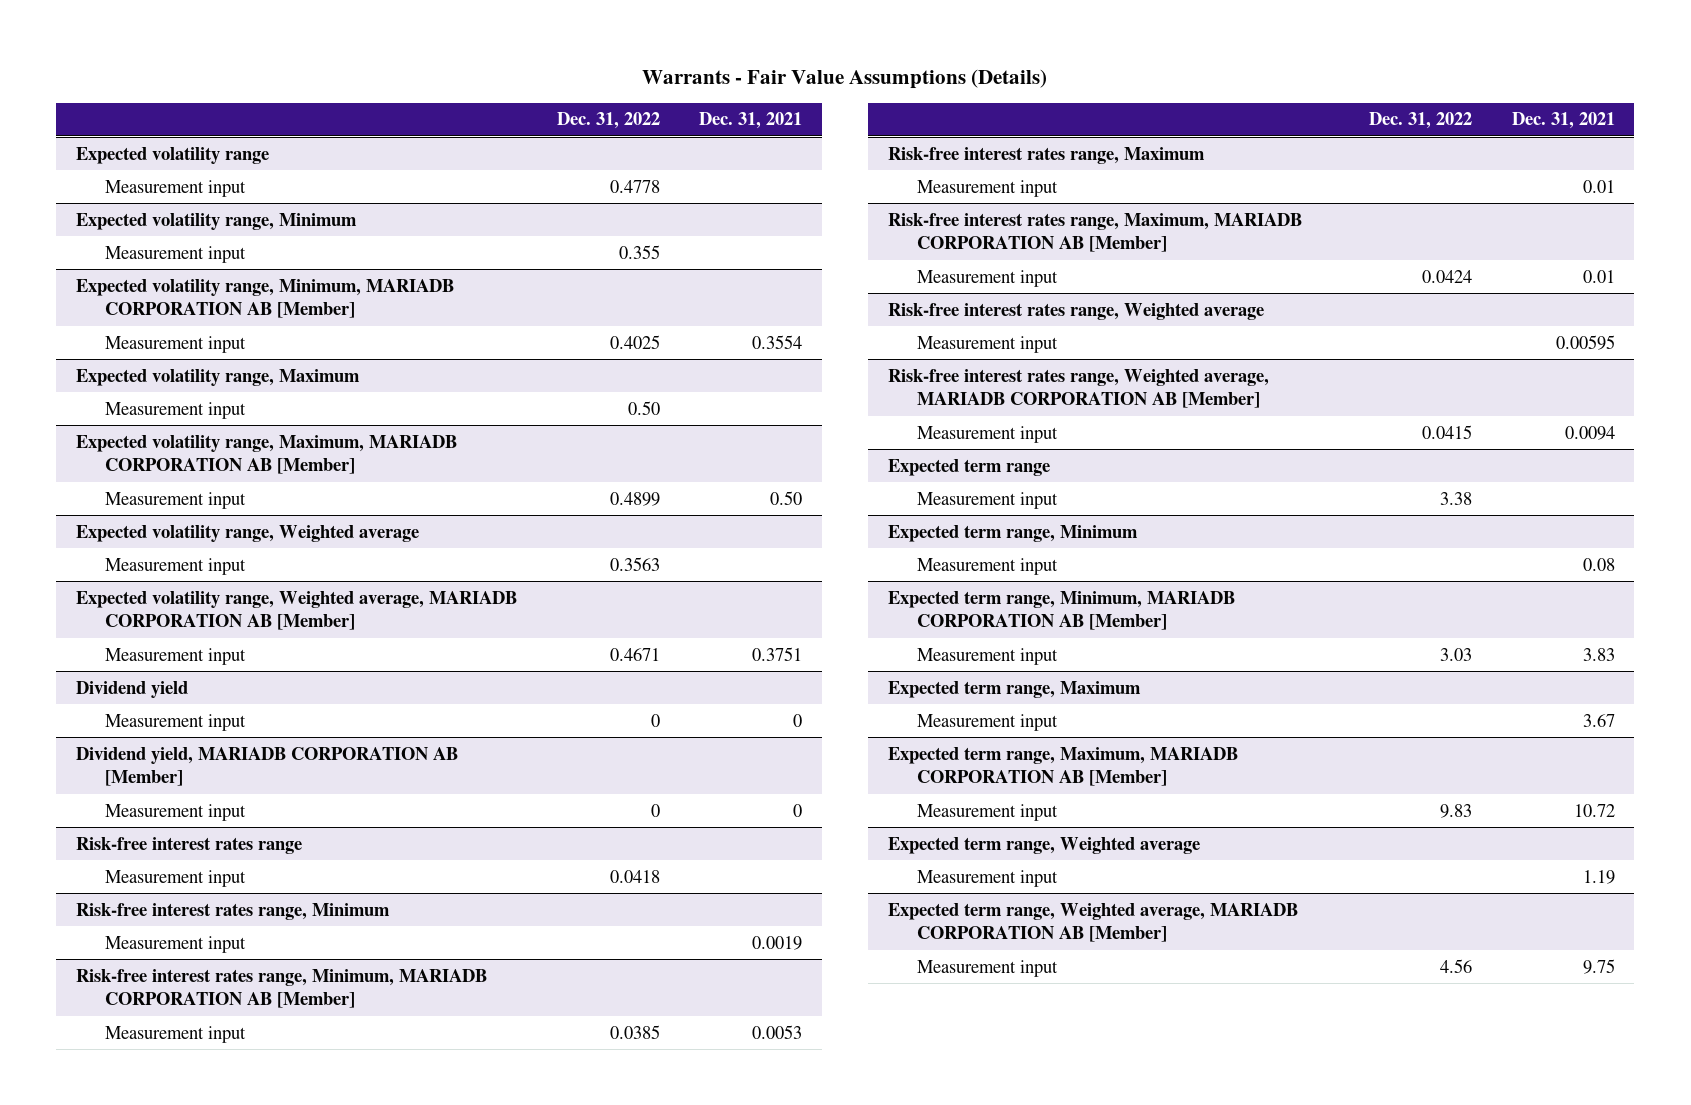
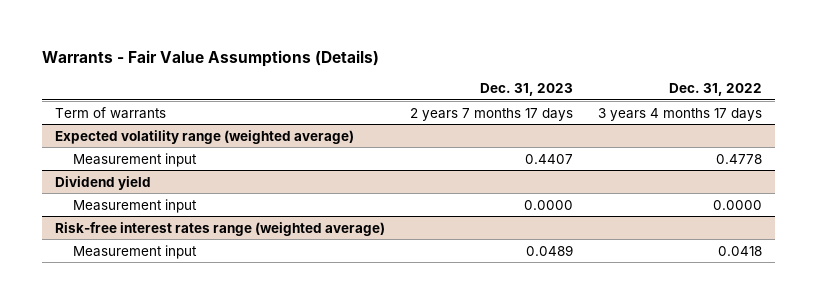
[699,112,803,130] Dec. 31, 2021 -> none
none -> [479,83,573,97] Dec. 31, 2023
none -> [54,106,166,119] Term of warrants
[75,146,269,164] Expected volatility range -> [54,129,354,144] Expected volatility range (weighted average)
[75,212,357,230] Expected volatility range, Minimum -> none
[105,245,247,263] Measurement input -> none
[75,278,454,319] Expected volatility range, Minimum, MARIADB CORPORATION AB [Member] -> none
[105,335,247,353] Measurement input -> none
[75,368,360,386] Expected volatility range, Maximum -> none
[105,401,247,419] Measurement input -> none
[75,434,457,475] Expected volatility range, Maximum, MARIADB CORPORATION AB [Member] -> none
[105,491,247,509] Measurement input -> none
[75,524,419,542] Expected volatility range, Weighted average -> none
[105,557,247,575] Measurement input -> none
[75,590,517,631] Expected volatility range, Weighted average, MARIADB CORPORATION AB [Member] -> none
[105,647,247,665] Measurement input -> none
[75,746,458,787] Dividend yield, MARIADB CORPORATION AB [Member] -> none
[105,803,247,821] Measurement input -> none
[650,713,660,727] 0 -> [712,199,762,210] 0.0000
[75,836,302,854] Risk-free interest rates range -> [54,221,385,236] Risk-free interest rates range (weighted average)
[75,902,390,920] Risk-free interest rates range, Minimum -> none
[105,935,247,953] Measurement input -> none
[75,968,487,1009] Risk-free interest rates range, Minimum, MARIADB CORPORATION AB [Member] -> none
[105,1025,247,1043] Measurement input -> none
[888,146,1206,164] Risk-free interest rates range, Maximum -> none
[917,179,1059,197] Measurement input -> none
[888,212,1303,253] Risk-free interest rates range, Maximum, MARIADB CORPORATION AB [Member] -> none
[917,269,1059,287] Measurement input -> none
[888,302,1265,320] Risk-free interest rates range, Weighted average -> none
[917,335,1059,353] Measurement input -> none
[888,368,1270,409] Risk-free interest rates range, Weighted average, MARIADB CORPORATION AB [Member] -> none
[917,425,1059,443] Measurement input -> none
[888,458,1051,476] Expected term range -> none
[917,491,1059,509] Measurement input -> none
[888,524,1139,542] Expected term range, Minimum -> none
[917,557,1059,575] Measurement input -> none
[888,590,1236,631] Expected term range, Minimum, MARIADB CORPORATION AB [Member] -> none
[917,647,1059,665] Measurement input -> none
[888,680,1142,698] Expected term range, Maximum -> none
[917,713,1059,731] Measurement input -> none
[888,746,1239,787] Expected term range, Maximum, MARIADB CORPORATION AB [Member] -> none
[917,803,1059,821] Measurement input -> none
[888,836,1201,854] Expected term range, Weighted average -> none
[917,869,1059,887] Measurement input -> none
[888,902,1299,943] Expected term range, Weighted average, MARIADB CORPORATION AB [Member] -> none
[917,959,1059,977] Measurement input -> none

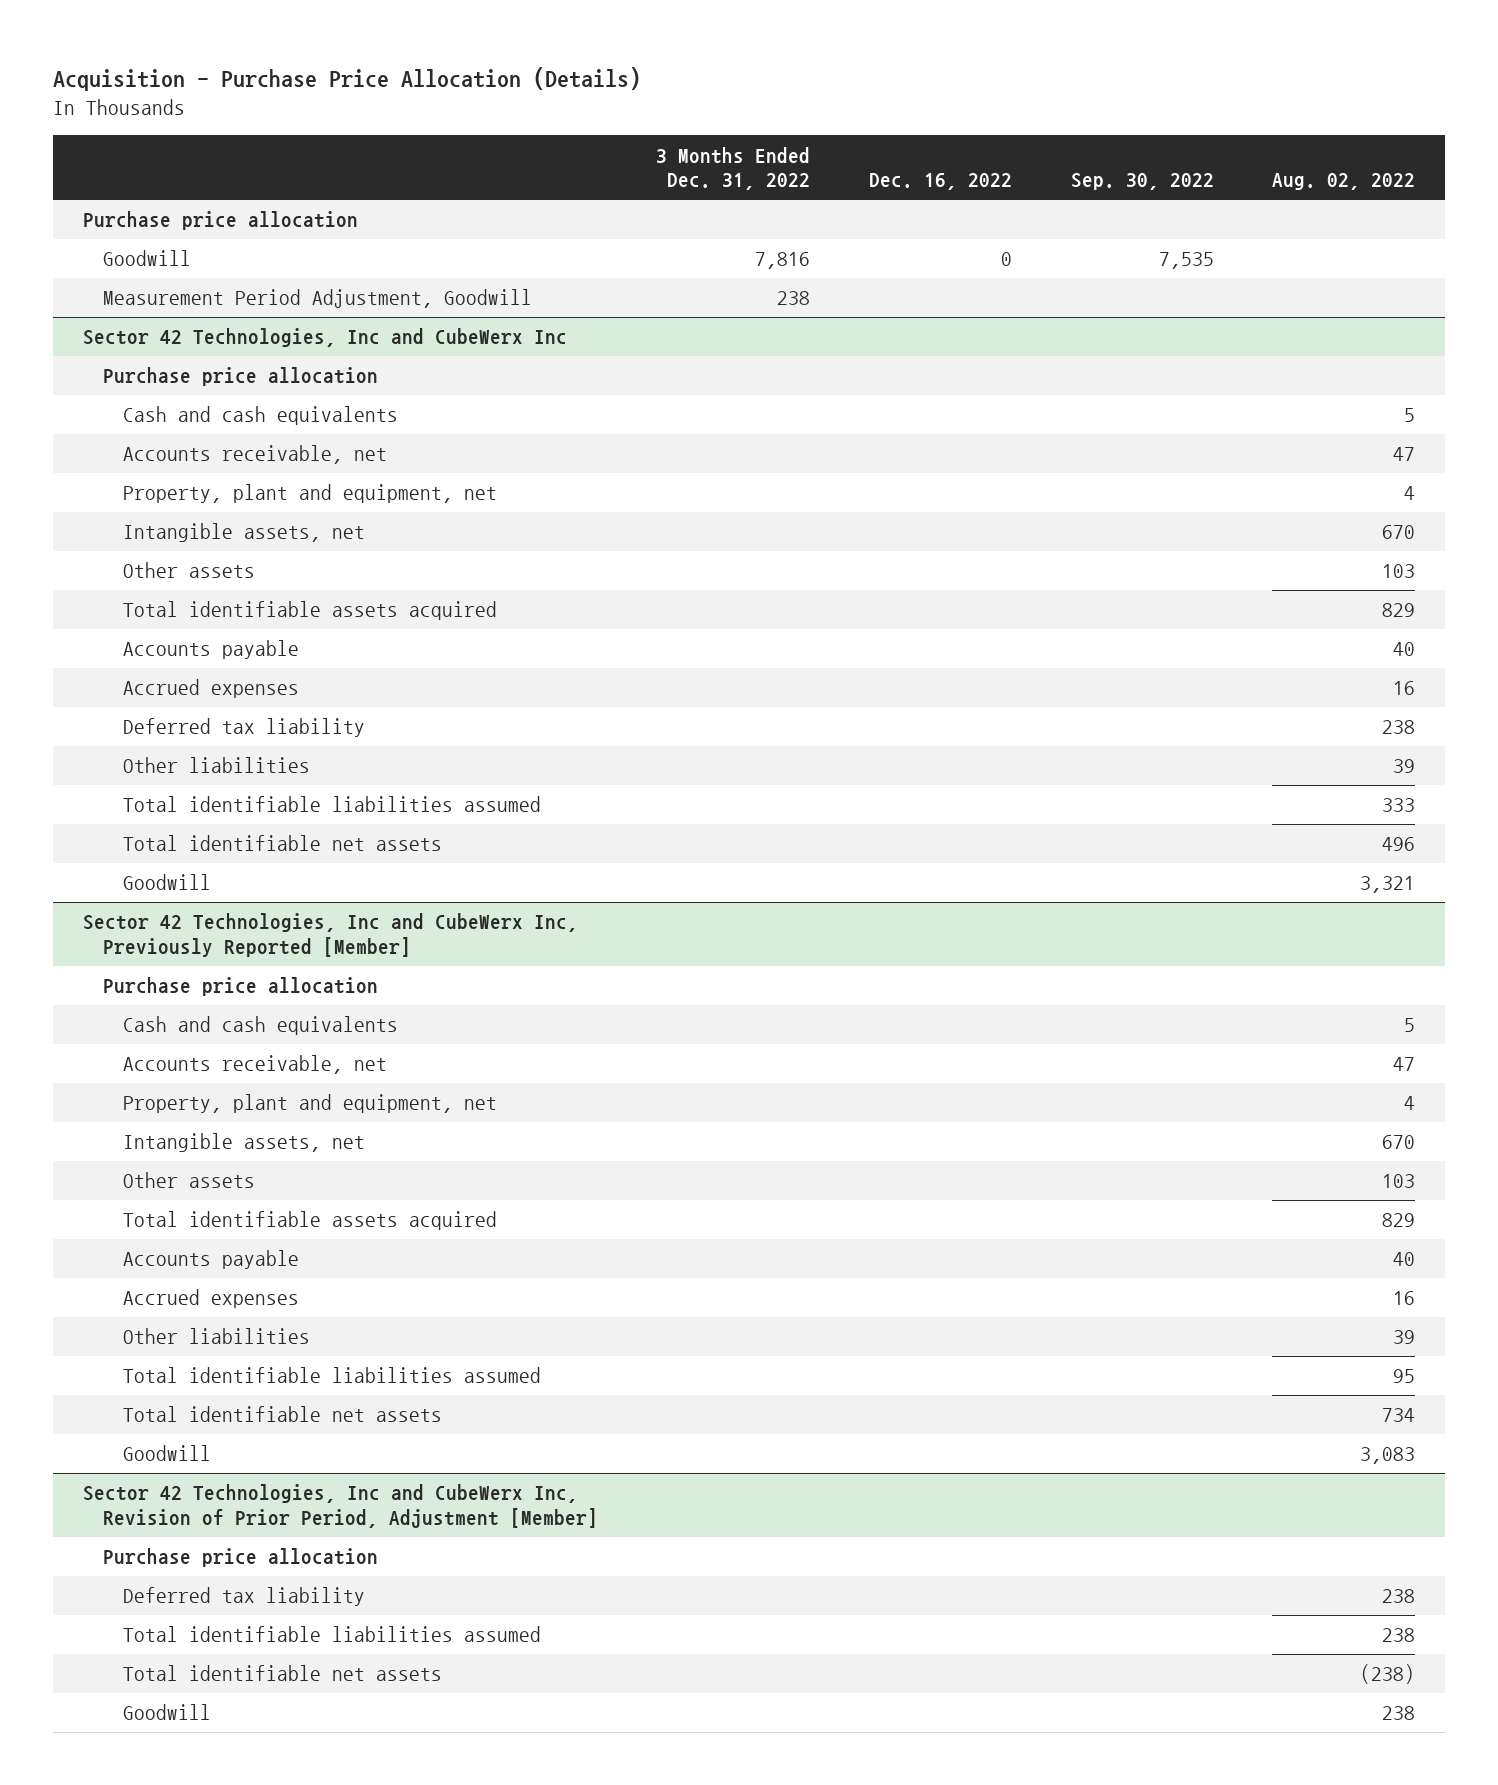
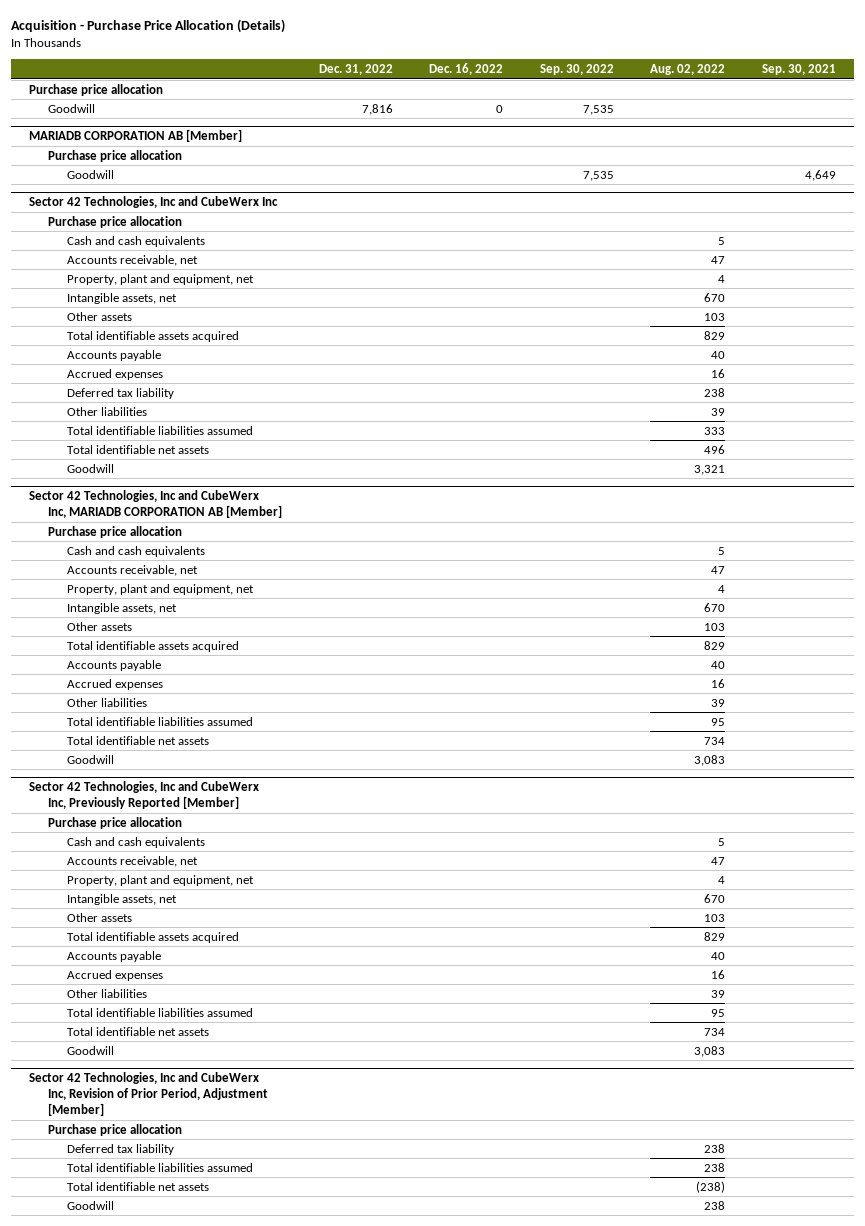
[656,146,811,191] 3 Months Ended Dec. 31, 2022 -> none
none -> [318,64,393,76] Dec. 31, 2022
none -> [761,64,836,76] Sep. 30, 2021
[102,289,532,309] Measurement Period Adjustment, Goodwill -> none
none -> [29,128,243,142] MARIADB CORPORATION AB [Member]
none -> [48,149,183,162] Purchase price allocation
none -> [66,169,114,179] Goodwill
none -> [29,489,283,518] Sector 42 Technologies, Inc and CubeWerx Inc, MARIADB CORPORATION AB [Member]
none -> [48,525,183,538] Purchase price allocation
none -> [66,545,205,557] Cash and cash equivalents
none -> [66,564,198,576] Accounts receivable, net
none -> [66,583,254,595] Property, plant and equipment, net
none -> [66,602,177,614] Intangible assets, net
none -> [66,621,132,631] Other assets
none -> [66,640,239,652] Total identifiable assets acquired
none -> [66,659,161,671] Accounts payable
none -> [66,678,163,690] Accrued expenses
none -> [66,697,147,707] Other liabilities
none -> [66,716,253,726] Total identifiable liabilities assumed
none -> [66,735,209,745] Total identifiable net assets
none -> [66,754,114,764] Goodwill

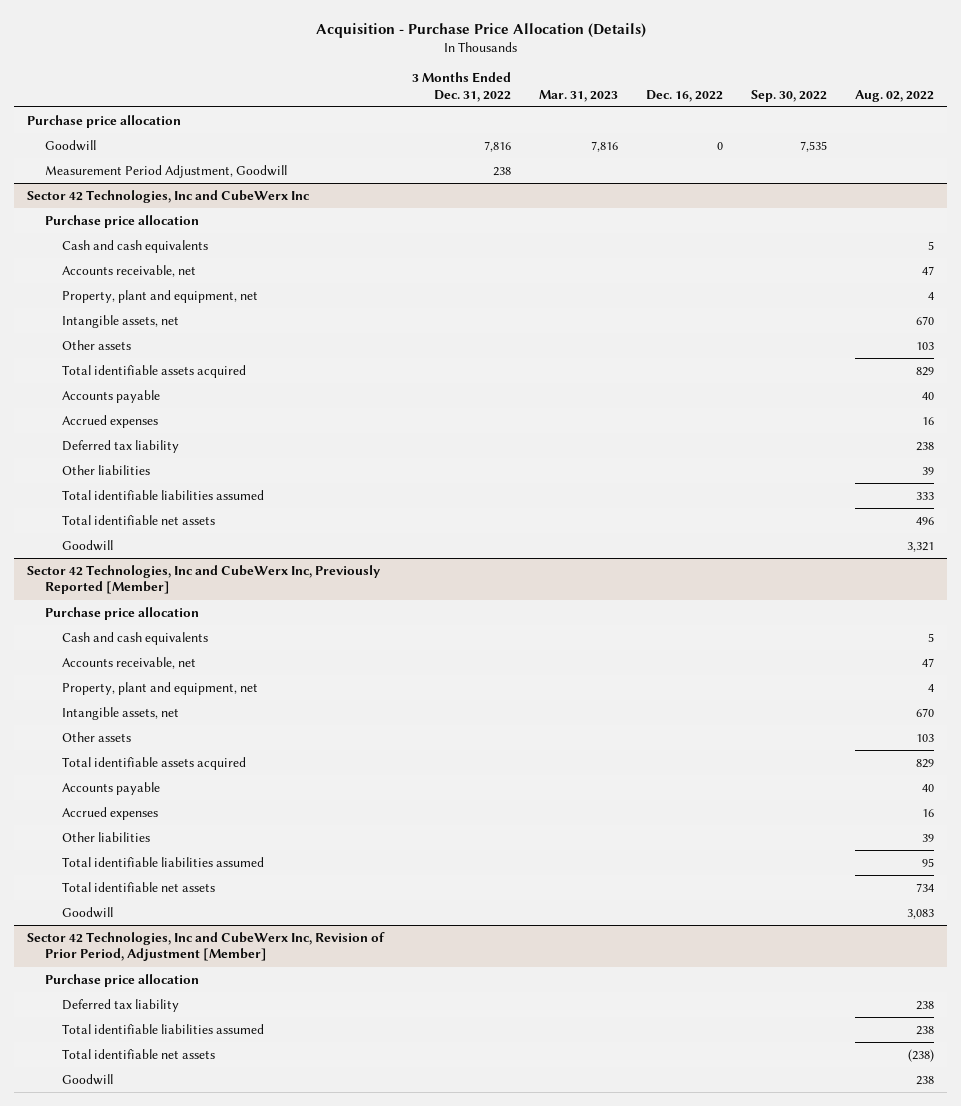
[318,64,393,76] Dec. 31, 2022 -> none
[761,64,836,76] Sep. 30, 2021 -> none
none -> [412,72,512,102] 3 Months Ended Dec. 31, 2022
none -> [539,89,619,102] Mar. 31, 2023
[29,128,243,142] MARIADB CORPORATION AB [Member] -> none
[48,149,183,162] Purchase price allocation -> none
[66,169,114,179] Goodwill -> none
none -> [44,164,287,178] Measurement Period Adjustment, Goodwill
[29,489,283,518] Sector 42 Technologies, Inc and CubeWerx Inc, MARIADB CORPORATION AB [Member] -> none
[48,525,183,538] Purchase price allocation -> none
[66,545,205,557] Cash and cash equivalents -> none
[66,564,198,576] Accounts receivable, net -> none
[66,583,254,595] Property, plant and equipment, net -> none
[66,602,177,614] Intangible assets, net -> none
[66,621,132,631] Other assets -> none
[66,640,239,652] Total identifiable assets acquired -> none
[66,659,161,671] Accounts payable -> none
[66,678,163,690] Accrued expenses -> none
[66,697,147,707] Other liabilities -> none
[66,716,253,726] Total identifiable liabilities assumed -> none
[66,735,209,745] Total identifiable net assets -> none
[66,754,114,764] Goodwill -> none

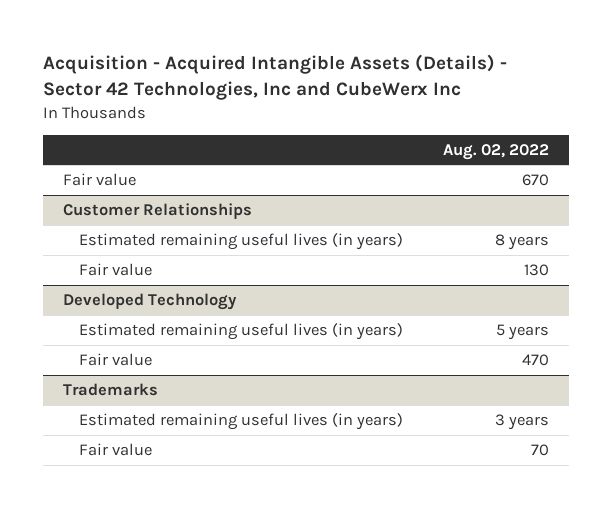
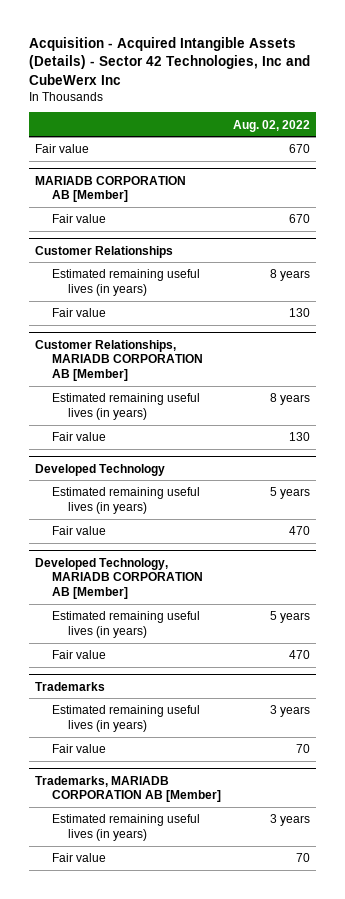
none -> [35,175,187,203] MARIADB CORPORATION AB [Member]
none -> [51,214,106,224] Fair value
none -> [35,339,203,382] Customer Relationships, MARIADB CORPORATION AB [Member]
none -> [51,393,200,420] Estimated remaining useful lives (in years)
none -> [51,432,106,442] Fair value
none -> [35,557,203,600] Developed Technology, MARIADB CORPORATION AB [Member]
none -> [51,611,200,638] Estimated remaining useful lives (in years)
none -> [51,650,106,660] Fair value
none -> [35,775,221,803] Trademarks, MARIADB CORPORATION AB [Member]
none -> [51,814,200,841] Estimated remaining useful lives (in years)
none -> [51,853,106,863] Fair value

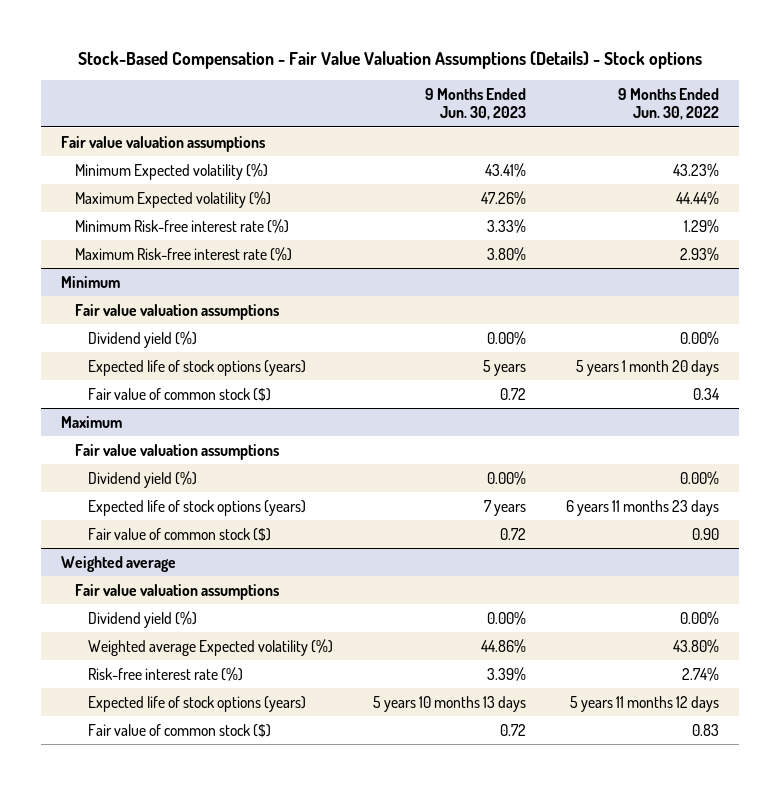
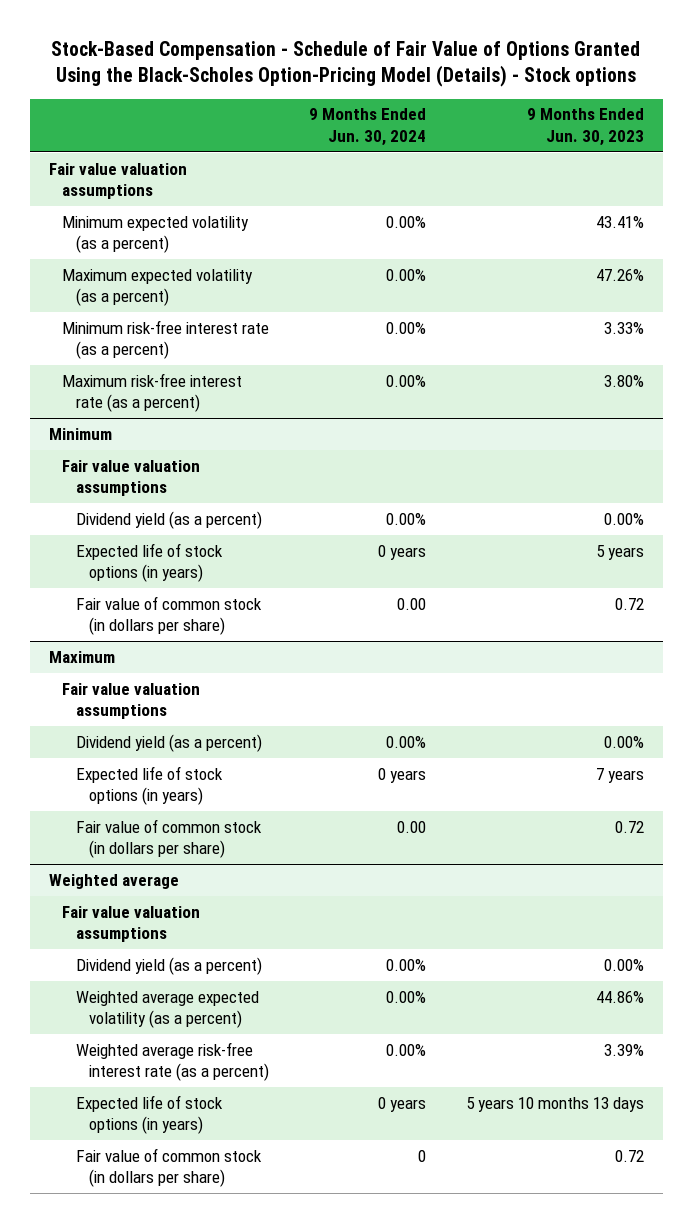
[78,50,703,69] Stock-Based Compensation - Fair Value Valuation Assumptions (Details) - Stock options -> [51,40,641,87] Stock-Based Compensation - Schedule of Fair Value of Options Granted Using the Black-Scholes Option-Pricing Model (Details) - Stock options
[618,87,720,121] 9 Months Ended Jun. 30, 2022 -> none
none -> [308,108,426,146] 9 Months Ended Jun. 30, 2024
[74,162,268,180] Minimum Expected volatility (%) -> [62,215,250,254] Minimum expected volatility (as a percent)
[74,190,271,208] Maximum Expected volatility (%) -> [62,268,254,307] Maximum expected volatility (as a percent)
[74,218,289,233] Minimum Risk-free interest rate (%) -> [62,319,270,360] Minimum risk-free interest rate (as a percent)
[74,246,292,261] Maximum Risk-free interest rate (%) -> [62,372,243,413] Maximum risk-free interest rate (as a percent)
[88,330,198,348] Dividend yield (%) -> [75,510,262,529] Dividend yield (as a percent)
[88,359,307,376] Expected life of stock options (years) -> [75,542,223,583] Expected life of stock options (in years)
[88,387,272,401] Fair value of common stock ($) -> [75,595,262,636] Fair value of common stock (in dollars per share)
[88,470,198,488] Dividend yield (%) -> [75,733,262,752] Dividend yield (as a percent)
[88,499,307,516] Expected life of stock options (years) -> [75,765,223,806] Expected life of stock options (in years)
[88,527,272,541] Fair value of common stock ($) -> [75,818,262,859] Fair value of common stock (in dollars per share)
[88,610,198,628] Dividend yield (%) -> [75,956,262,975] Dividend yield (as a percent)
[88,638,334,656] Weighted average Expected volatility (%) -> [75,990,259,1029] Weighted average expected volatility (as a percent)
[88,666,244,681] Risk-free interest rate (%) -> [75,1041,269,1082] Weighted average risk-free interest rate (as a percent)
[88,695,307,712] Expected life of stock options (years) -> [75,1094,223,1135] Expected life of stock options (in years)
[88,723,272,737] Fair value of common stock ($) -> [75,1147,262,1188] Fair value of common stock (in dollars per share)

